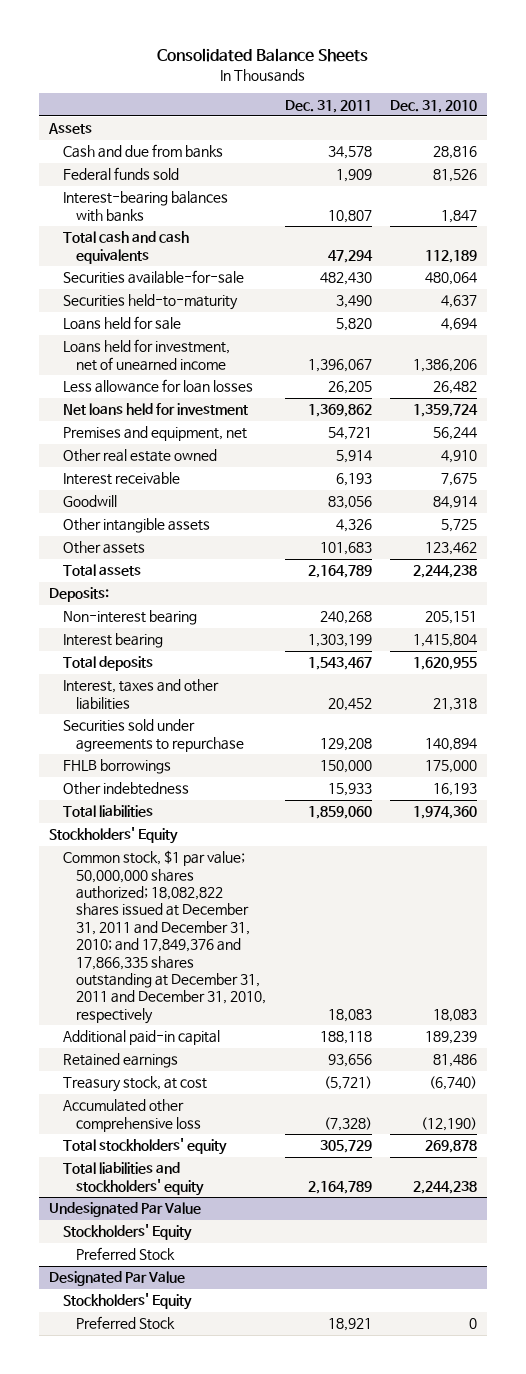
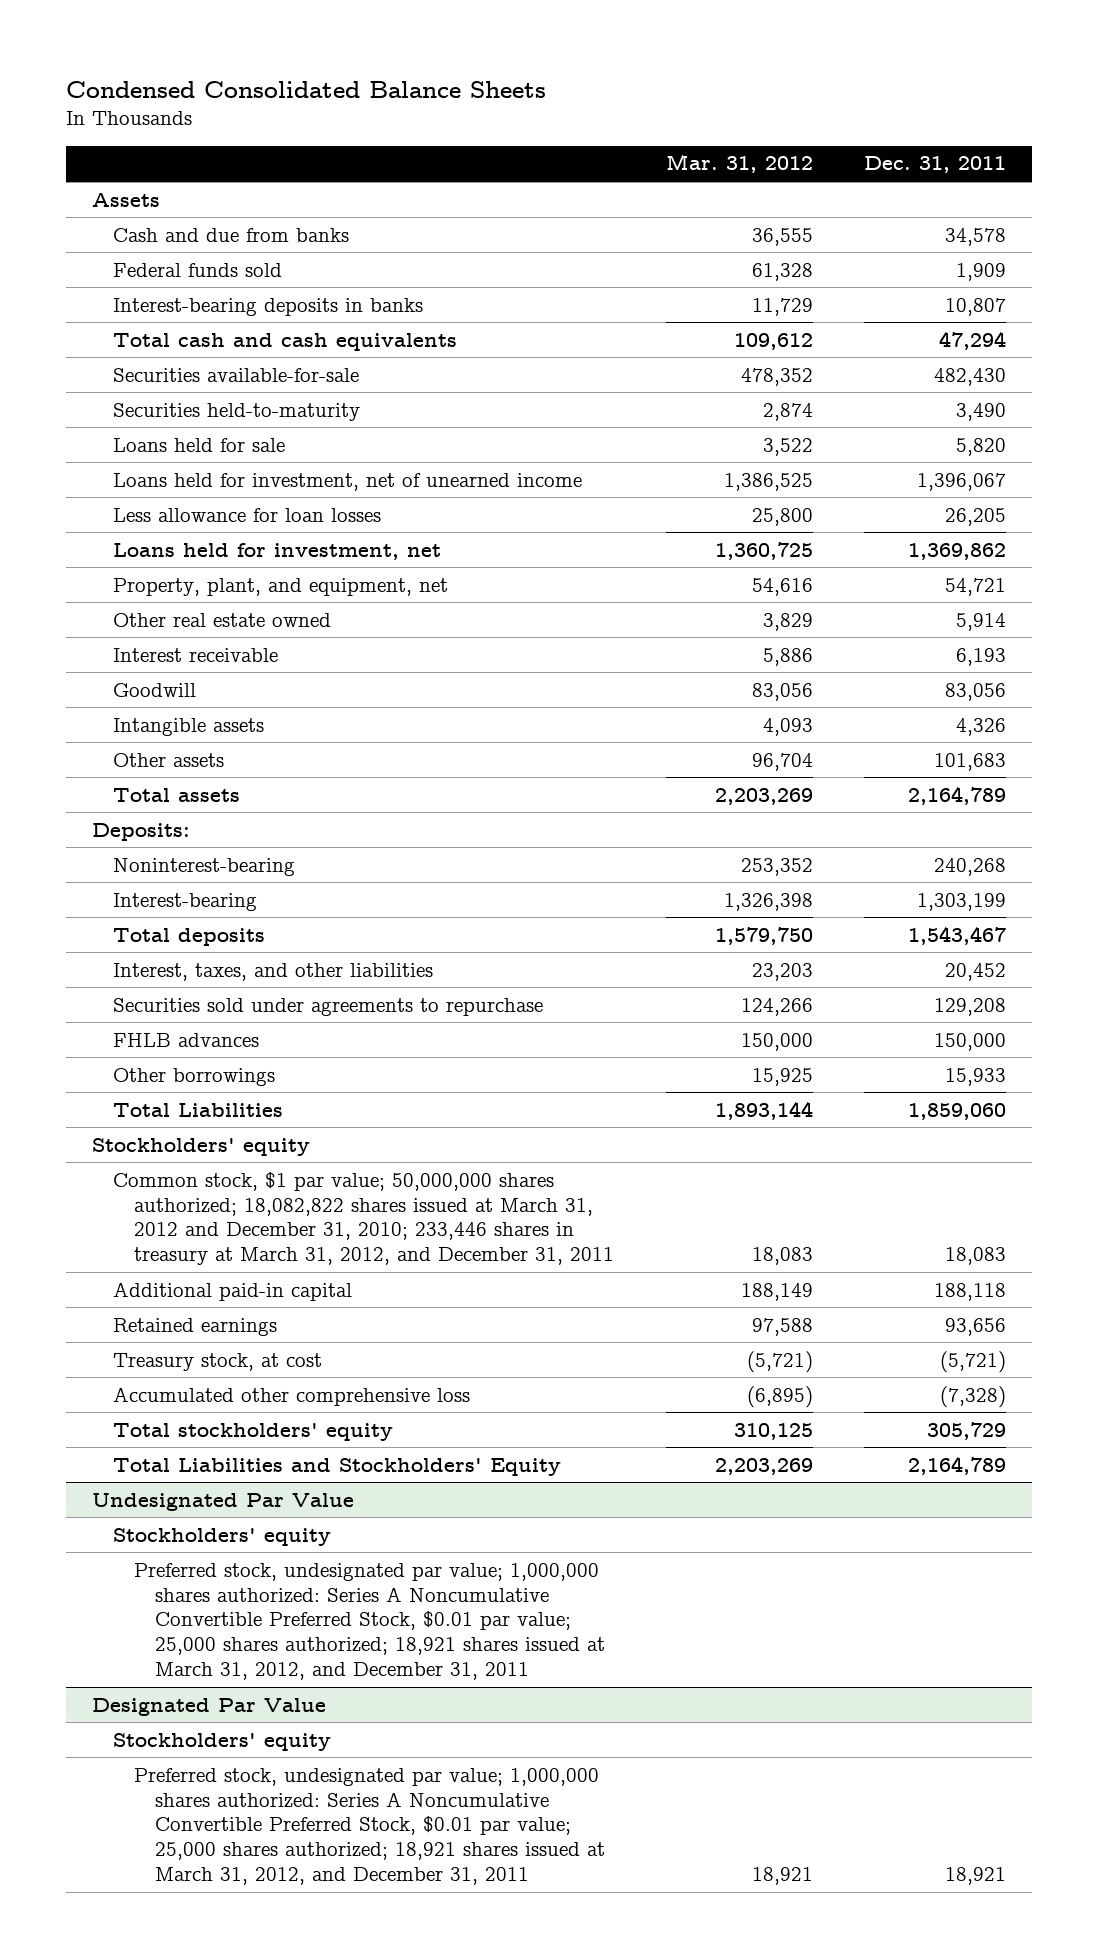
[156,47,368,62] Consolidated Balance Sheets -> [65,80,546,98] Condensed Consolidated Balance Sheets
[390,99,478,113] Dec. 31, 2010 -> none
none -> [665,154,813,174] Mar. 31, 2012
[62,191,228,222] Interest-bearing balances with banks -> [112,297,423,316] Interest-bearing deposits in banks
[62,403,248,416] Net loans held for investment -> [112,542,441,560] Loans held for investment, net
[62,426,247,442] Premises and equipment, net -> [112,577,448,596] Property, plant, and equipment, net
[62,518,210,534] Other intangible assets -> [112,717,264,736] Intangible assets
[62,610,197,626] Non-interest bearing -> [112,857,295,876] Noninterest-bearing
[62,633,163,649] Interest bearing -> [112,892,257,911] Interest-bearing
[62,679,219,710] Interest, taxes and other liabilities -> [112,962,433,981] Interest, taxes, and other liabilities
[62,759,171,775] FHLB borrowings -> [112,1032,259,1047] FHLB advances
[62,782,189,796] Other indebtedness -> [112,1067,275,1086] Other borrowings
[62,805,153,818] Total liabilities -> [112,1102,283,1117] Total Liabilities
[48,827,178,845] Stockholders' Equity -> [91,1137,310,1156] Stockholders' equity
[62,850,267,1024] Common stock, $1 par value; 50,000,000 shares authorized; 18,082,822 shares issued at December 31, 2011 and December 31, 2010; and 17,849,376 and 17,866,335 shares outstanding at December 31, 2011 and December 31, 2010, respectively -> [112,1171,615,1266] Common stock, $1 par value; 50,000,000 shares authorized; 18,082,822 shares issued at March 31, 2012 and December 31, 2010; 233,446 shares in treasury at March 31, 2012, and December 31, 2011
[62,1162,205,1196] Total liabilities and stockholders' equity -> [112,1457,561,1476] Total Liabilities and Stockholders' Equity
[62,1224,192,1242] Stockholders' Equity -> [112,1527,331,1546] Stockholders' equity
[76,1247,176,1262] Preferred Stock -> [134,1562,606,1681] Preferred stock, undesignated par value; 1,000,000 shares authorized: Series A Noncumulative Convertible Preferred Stock, $0.01 par value; 25,000 shares authorized; 18,921 shares issued at March 31, 2012, and December 31, 2011
[62,1293,192,1311] Stockholders' Equity -> [112,1732,331,1751] Stockholders' equity
[76,1316,176,1331] Preferred Stock -> [134,1767,606,1886] Preferred stock, undesignated par value; 1,000,000 shares authorized: Series A Noncumulative Convertible Preferred Stock, $0.01 par value; 25,000 shares authorized; 18,921 shares issued at March 31, 2012, and December 31, 2011

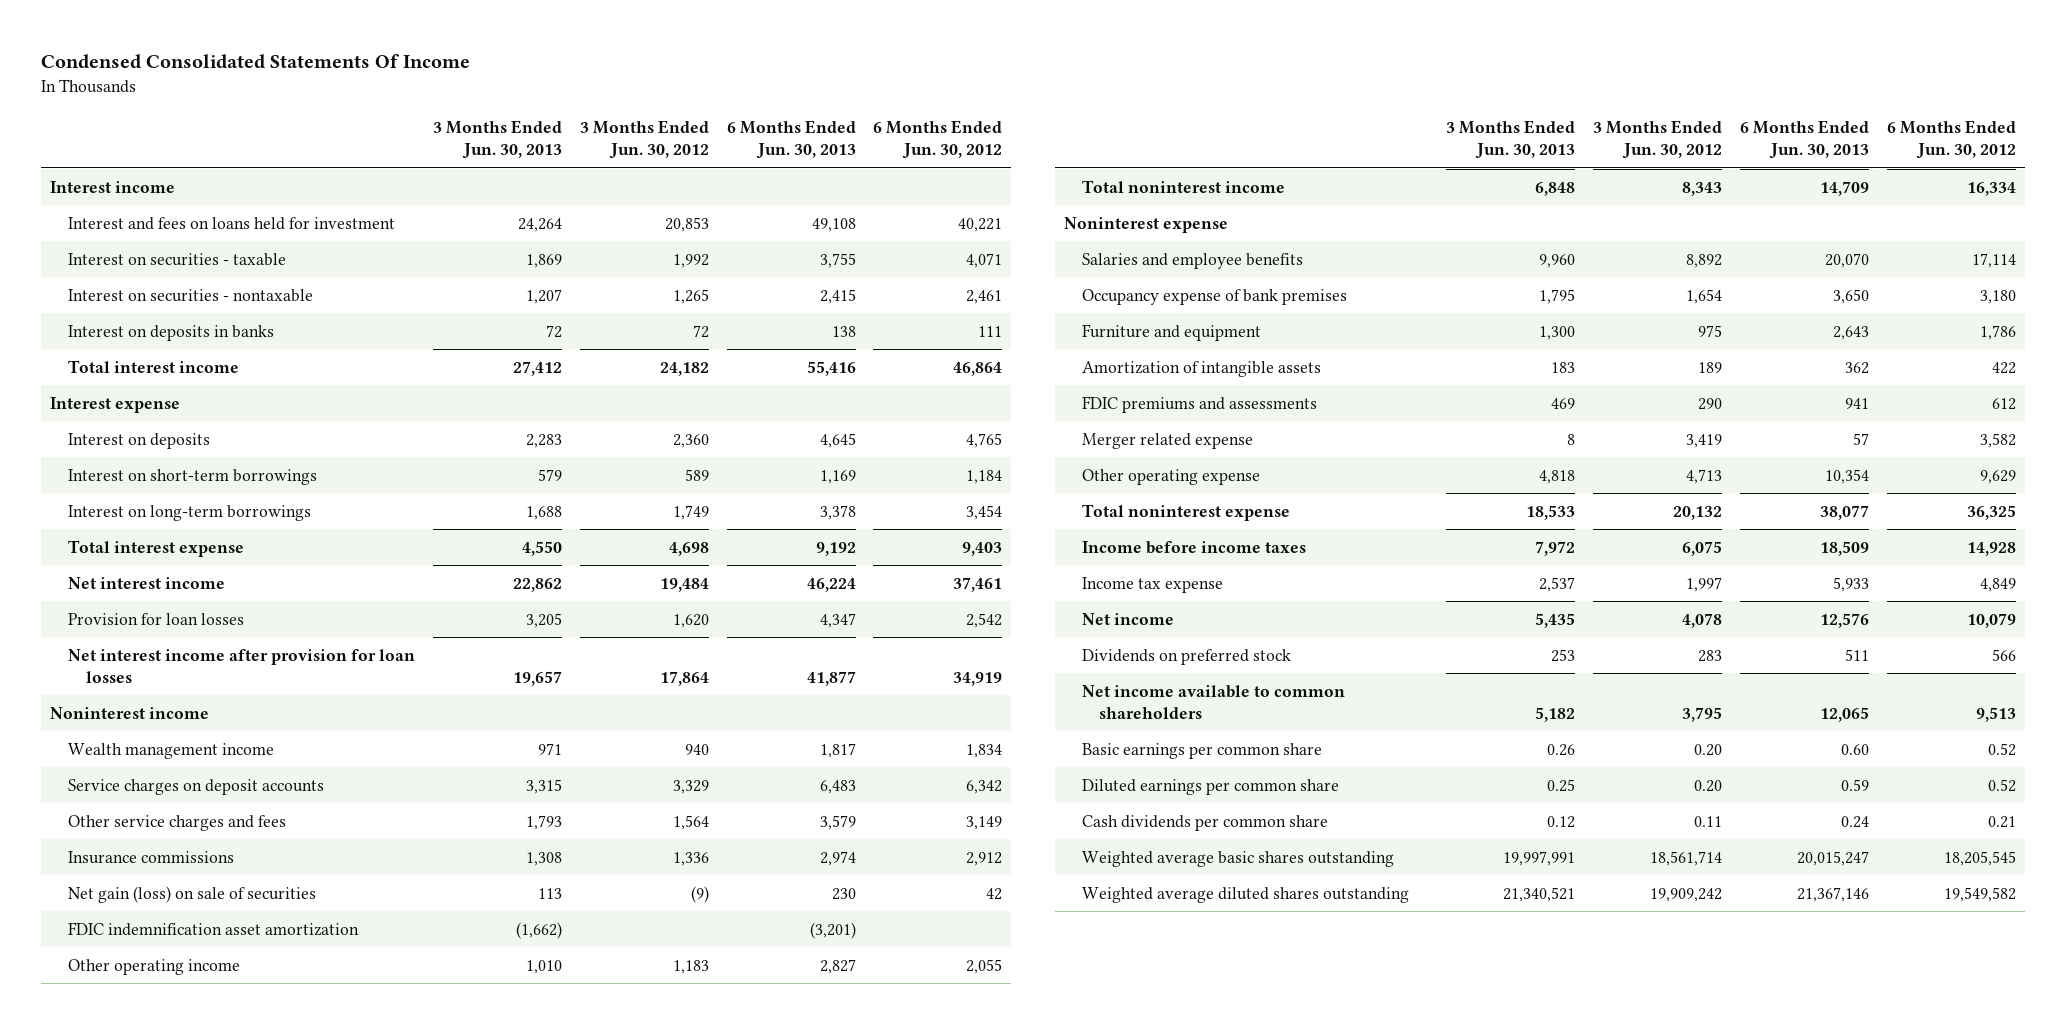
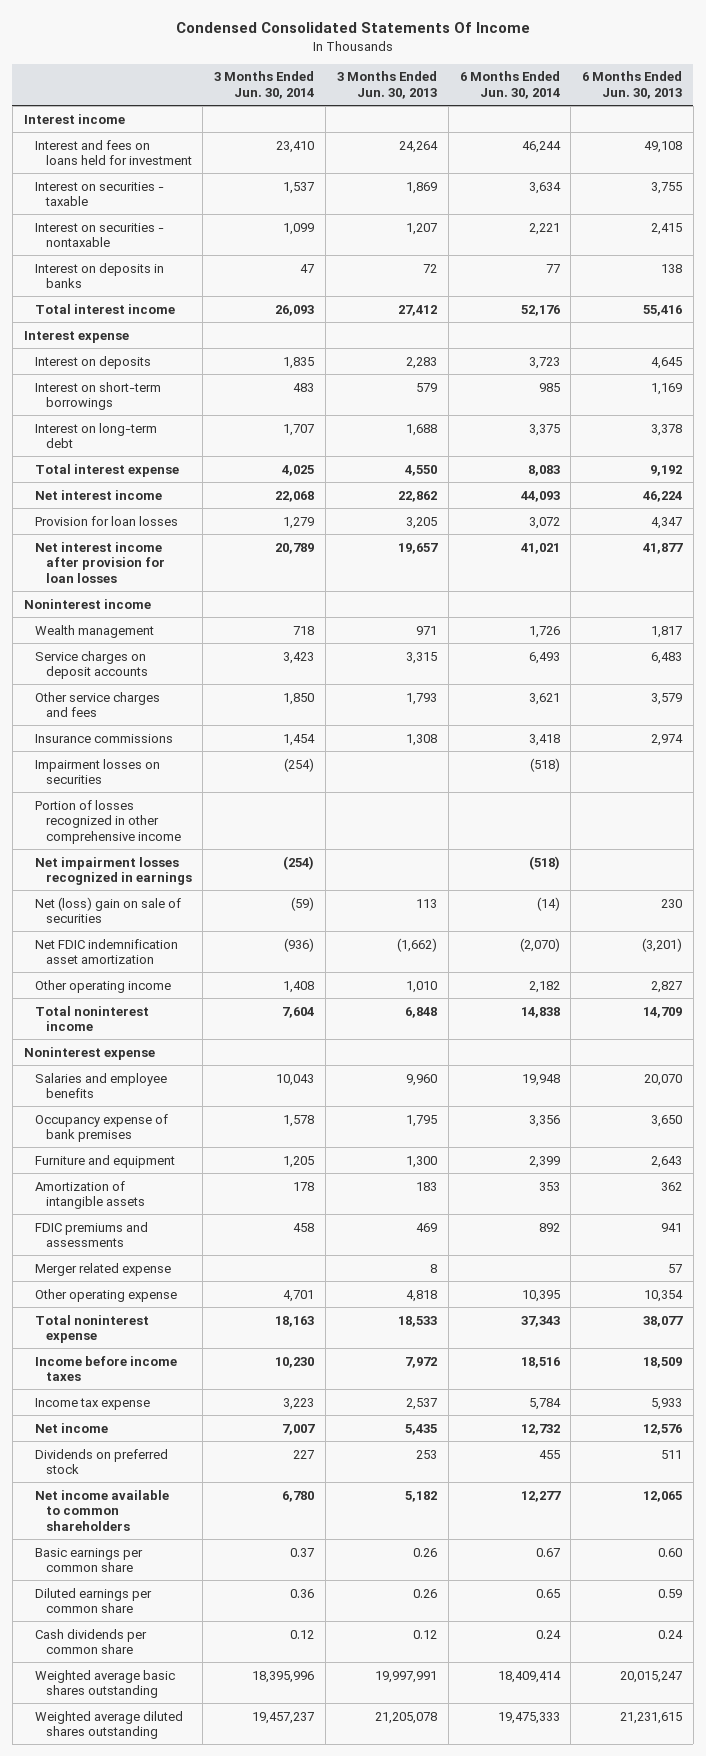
[579,120,709,160] 3 Months Ended Jun. 30, 2012 -> none
[873,120,1003,160] 6 Months Ended Jun. 30, 2012 -> none
none -> [214,71,315,99] 3 Months Ended Jun. 30, 2014
none -> [459,71,560,99] 6 Months Ended Jun. 30, 2014
[67,504,311,521] Interest on long-term borrowings -> [34,422,157,449] Interest on long-term debt
[67,742,274,759] Wealth management income -> [34,624,154,638] Wealth management
none -> [34,758,160,785] Impairment losses on securities
none -> [34,799,181,844] Portion of losses recognized in other comprehensive income
none -> [34,856,192,886] Net impairment losses recognized in earnings
[67,885,316,903] Net gain (loss) on sale of securities -> [34,896,181,924] Net (loss) gain on sale of securities
[67,921,359,936] FDIC indemnification asset amortization -> [34,938,178,965] Net FDIC indemnification asset amortization
[1547,778,1576,792] 0.25 -> [412,1588,437,1598] 0.26
[1503,886,1576,902] 21,340,521 -> [374,1711,437,1724] 21,205,078
[1797,886,1870,902] 21,367,146 -> [620,1711,683,1724] 21,231,615

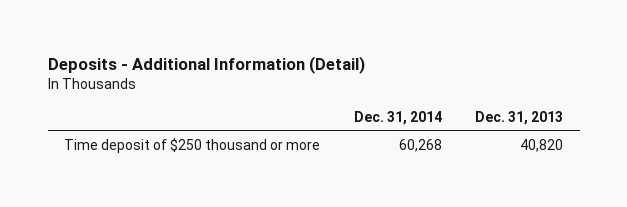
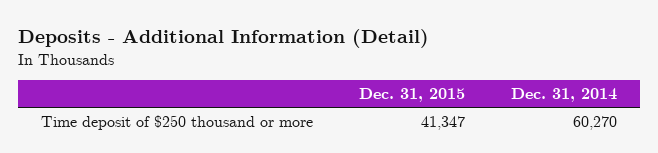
[475,110,564,125] Dec. 31, 2013 -> none
none -> [359,88,466,103] Dec. 31, 2015
[398,138,442,152] 60,268 -> [572,115,617,130] 60,270

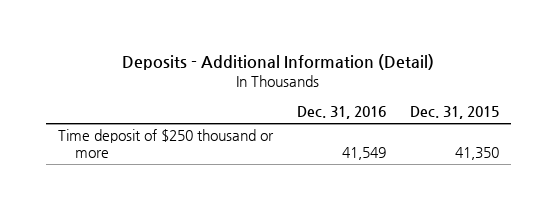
[510,88,617,103] Dec. 31, 2014 -> none
none -> [296,106,386,120] Dec. 31, 2016
[421,115,466,130] 41,347 -> [454,146,499,160] 41,350

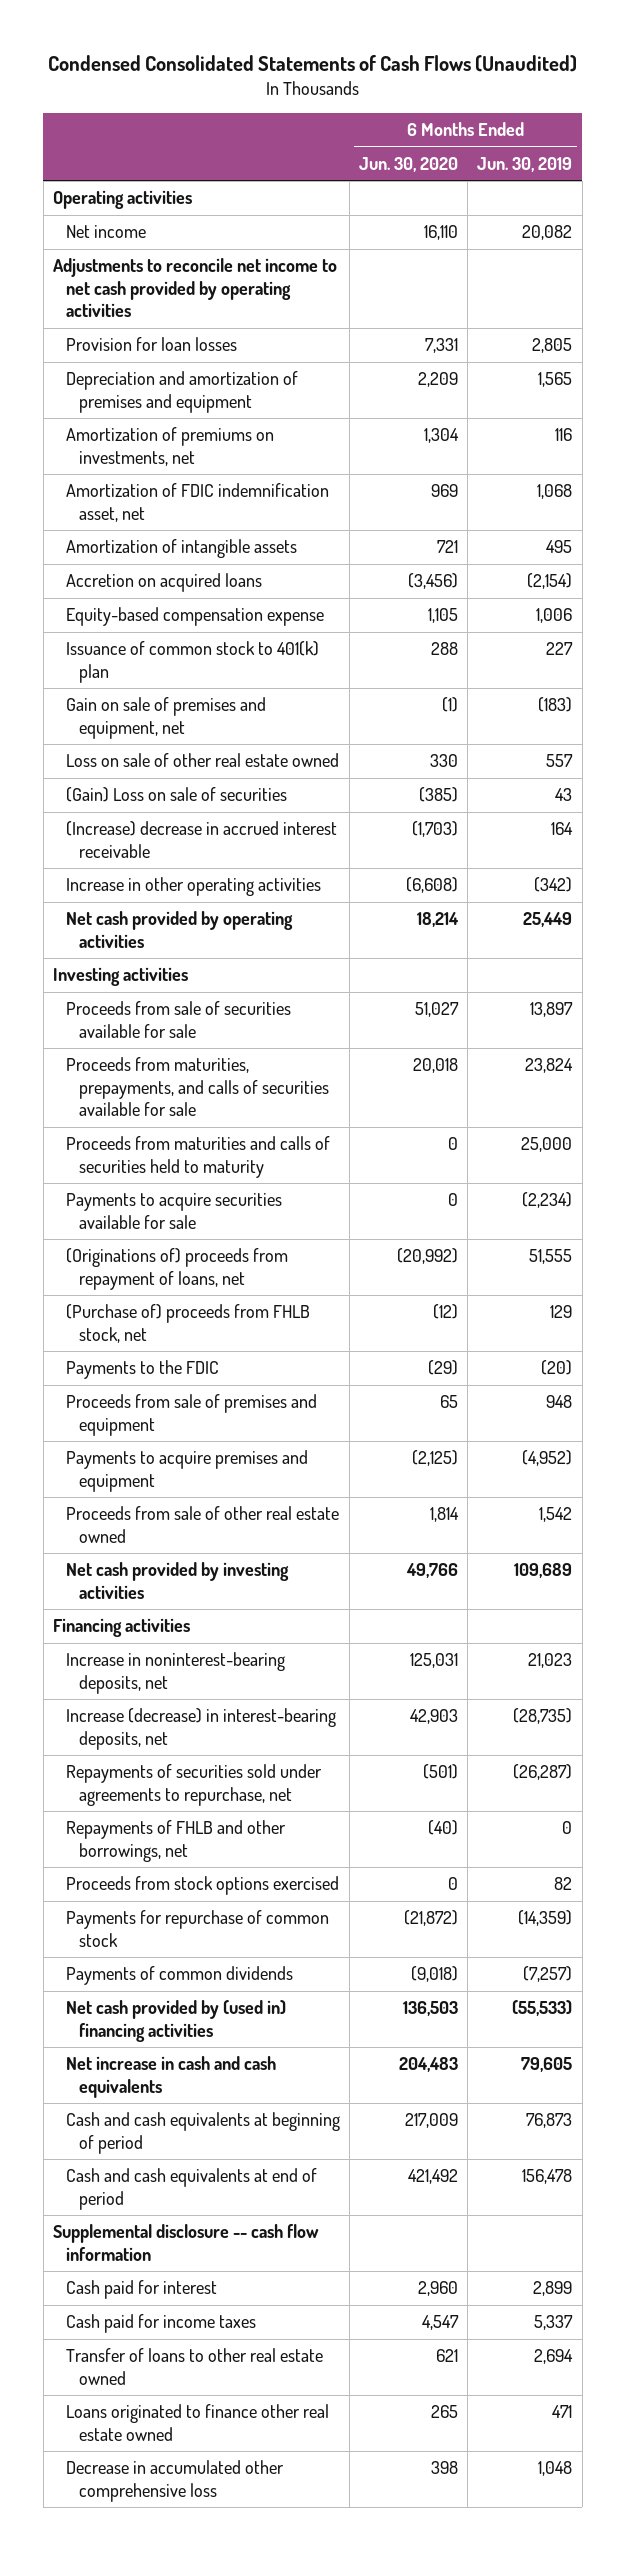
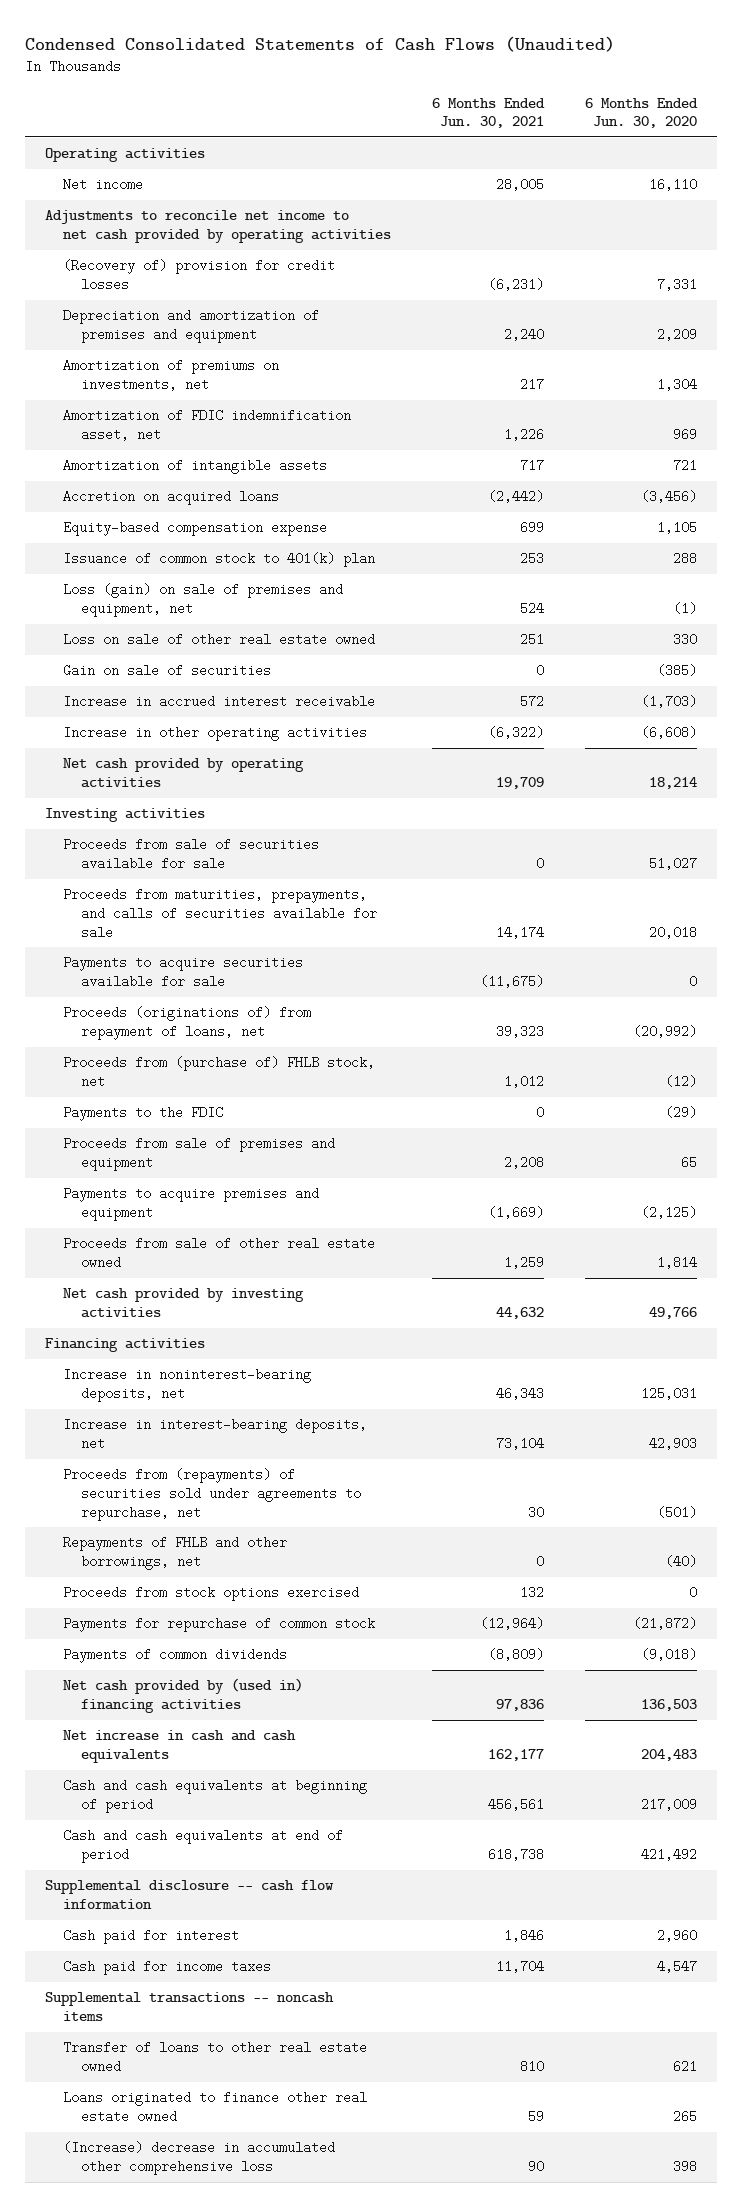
[477,156,573,172] Jun. 30, 2019 -> none
none -> [431,97,545,129] 6 Months Ended Jun. 30, 2021
[65,337,237,352] Provision for loan losses -> [63,259,336,291] (Recovery of) provision for credit losses
[65,697,266,739] Gain on sale of premises and equipment, net -> [63,583,344,617] Loss (gain) on sale of premises and equipment, net
[65,787,287,803] (Gain) Loss on sale of securities -> [63,664,272,678] Gain on sale of securities
[65,821,337,858] (Increase) decrease in accrued interest receivable -> [63,695,376,709] Increase in accrued interest receivable
[65,1136,330,1178] Proceeds from maturities and calls of securities held to maturity -> none
[65,1248,288,1290] (Originations of) proceeds from repayment of loans, net -> [63,1006,312,1040] Proceeds (originations of) from repayment of loans, net
[65,1304,310,1343] (Purchase of) proceeds from FHLB stock, net -> [63,1056,376,1088] Proceeds from (purchase of) FHLB stock, net
[65,1708,336,1750] Increase (decrease) in interest-bearing deposits, net -> [63,1418,368,1450] Increase in interest-bearing deposits, net
[65,1764,322,1806] Repayments of securities sold under agreements to repurchase, net -> [63,1468,361,1521] Proceeds from (repayments) of securities sold under agreements to repurchase, net
none -> [45,1992,335,2021] Supplemental transactions -- noncash items
[65,2460,284,2502] Decrease in accumulated other comprehensive loss -> [63,2141,336,2175] (Increase) decrease in accumulated other comprehensive loss

